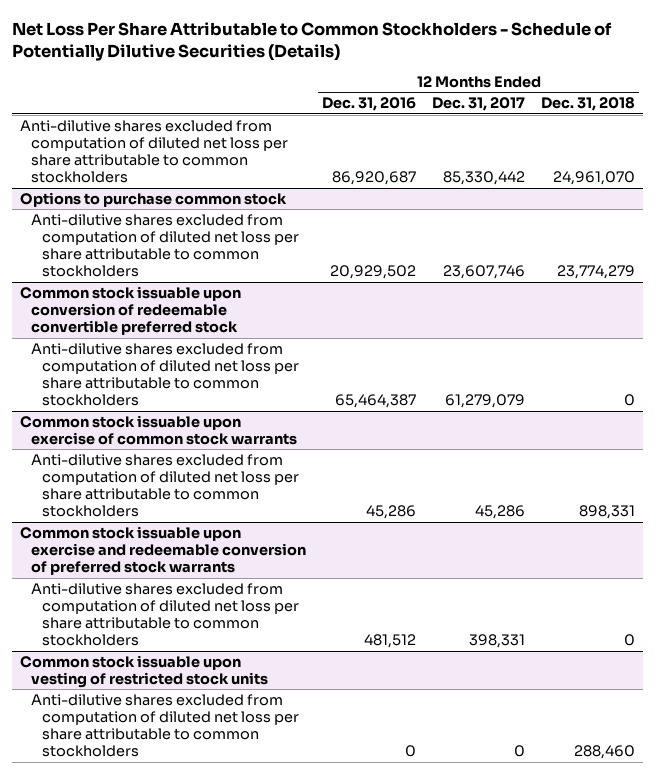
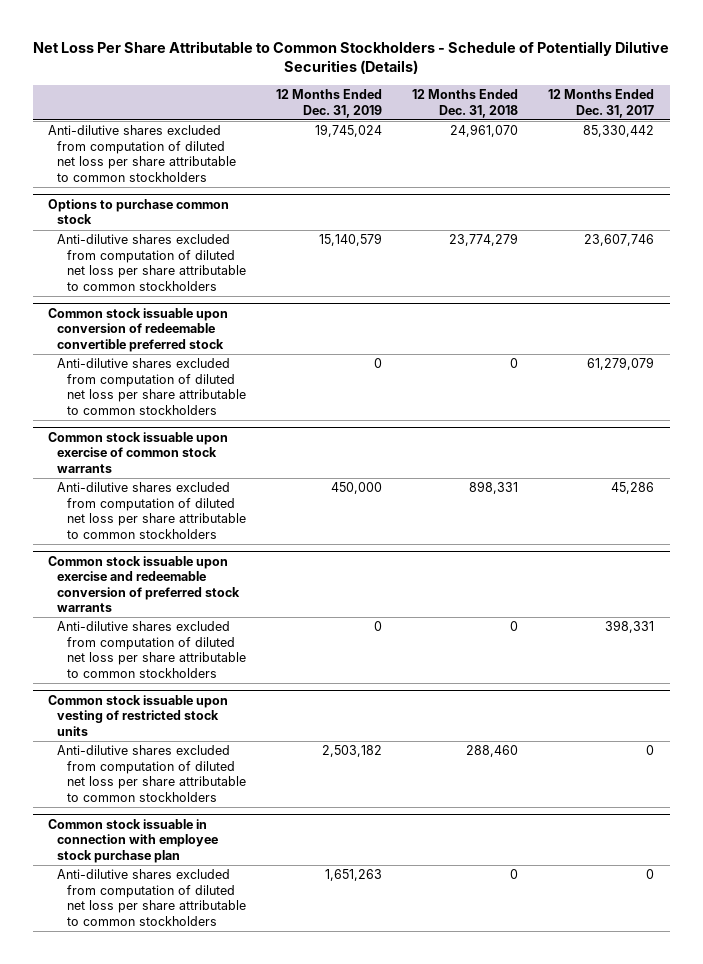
[322,97,417,112] Dec. 31, 2016 -> none
none -> [275,89,382,118] 12 Months Ended Dec. 31, 2019
none -> [48,819,219,863] Common stock issuable in connection with employee stock purchase plan
none -> [57,869,246,926] Anti-dilutive shares excluded from computation of diluted net loss per share attributable to common stockholders

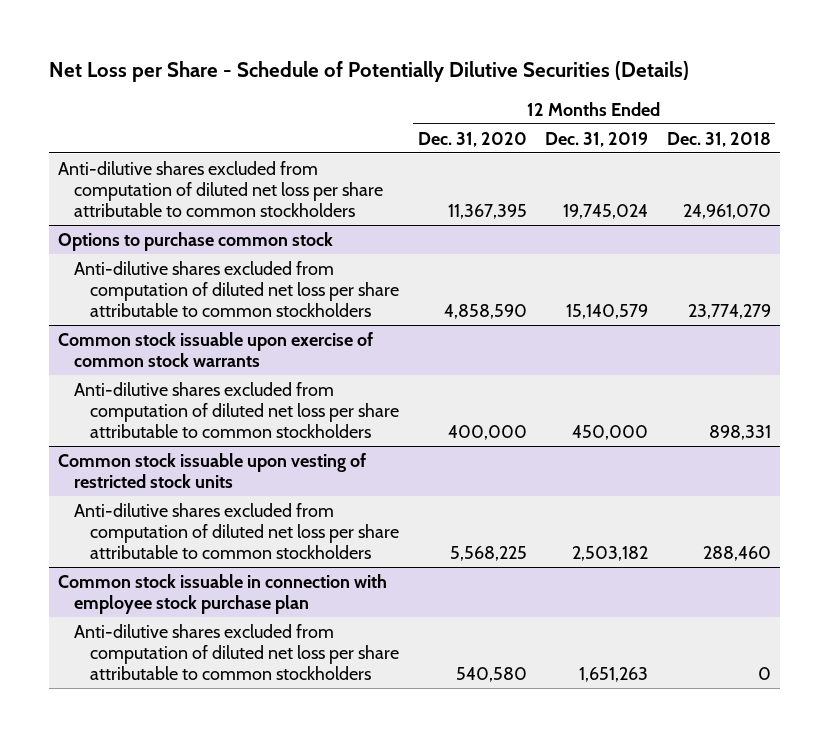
[33,40,670,75] Net Loss Per Share Attributable to Common Stockholders - Schedule of Potentially Dilutive Securities (Details) -> [49,61,690,83] Net Loss per Share - Schedule of Potentially Dilutive Securities (Details)
[548,89,655,118] 12 Months Ended Dec. 31, 2017 -> none
none -> [417,131,527,147] Dec. 31, 2020
[48,308,229,352] Common stock issuable upon conversion of redeemable convertible preferred stock -> none
[57,358,246,415] Anti-dilutive shares excluded from computation of diluted net loss per share attributable to common stockholders -> none
[48,556,241,613] Common stock issuable upon exercise and redeemable conversion of preferred stock warrants -> none
[57,621,246,678] Anti-dilutive shares excluded from computation of diluted net loss per share attributable to common stockholders -> none

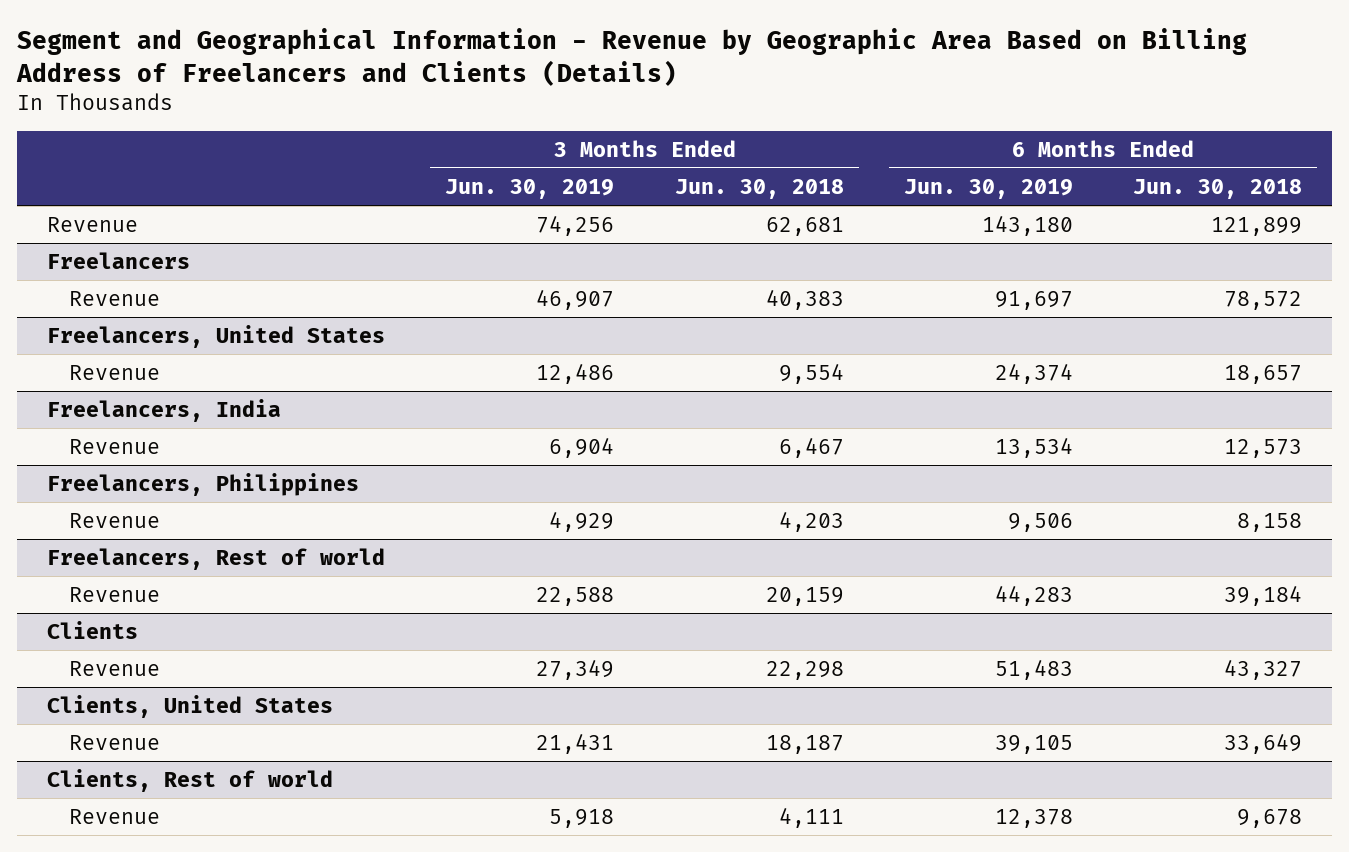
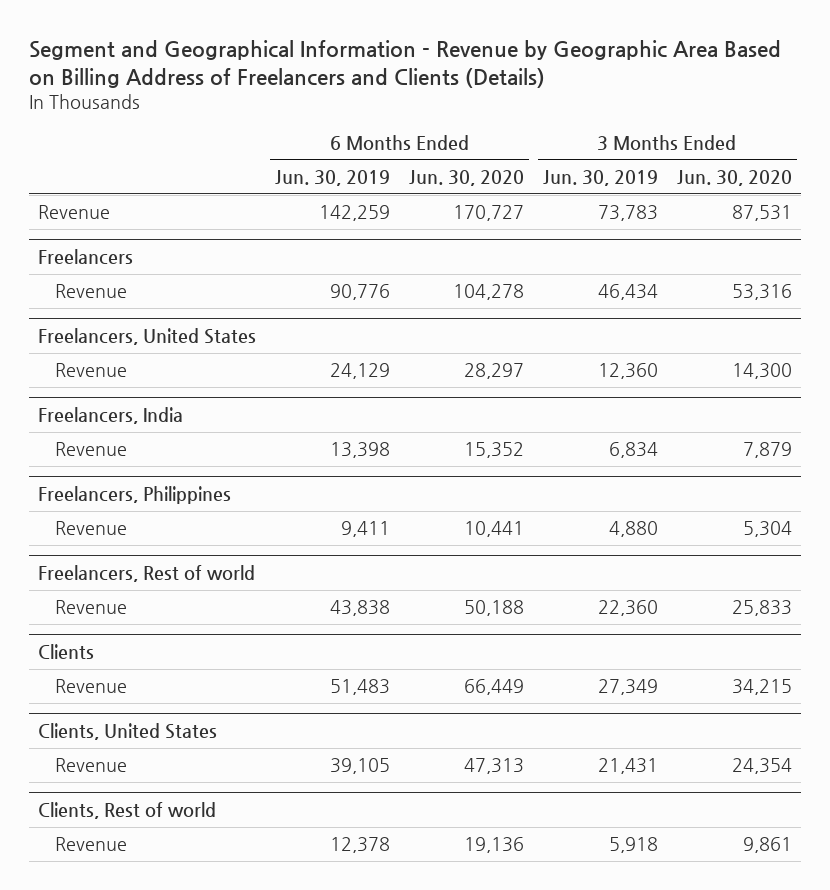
[674,178,844,199] Jun. 30, 2018 -> none
[1133,178,1303,199] Jun. 30, 2018 -> none
none -> [409,169,525,186] Jun. 30, 2020
none -> [676,169,792,186] Jun. 30, 2020
[536,214,615,236] 74,256 -> [597,205,658,222] 73,783
[981,214,1073,236] 143,180 -> [319,205,391,222] 142,259
[536,288,615,310] 46,907 -> [597,284,658,301] 46,434
[994,290,1073,310] 91,697 -> [330,284,391,301] 90,776
[536,362,615,384] 12,486 -> [597,363,658,380] 12,360
[994,362,1073,384] 24,374 -> [330,363,391,380] 24,129
[549,436,615,458] 6,904 -> [608,442,658,459] 6,834
[994,436,1073,458] 13,534 -> [330,442,391,459] 13,398
[549,510,615,532] 4,929 -> [608,521,658,538] 4,880
[1007,512,1073,532] 9,506 -> [341,521,391,538] 9,411
[536,586,615,606] 22,588 -> [597,600,658,617] 22,360
[994,584,1073,606] 44,283 -> [330,600,391,617] 43,838

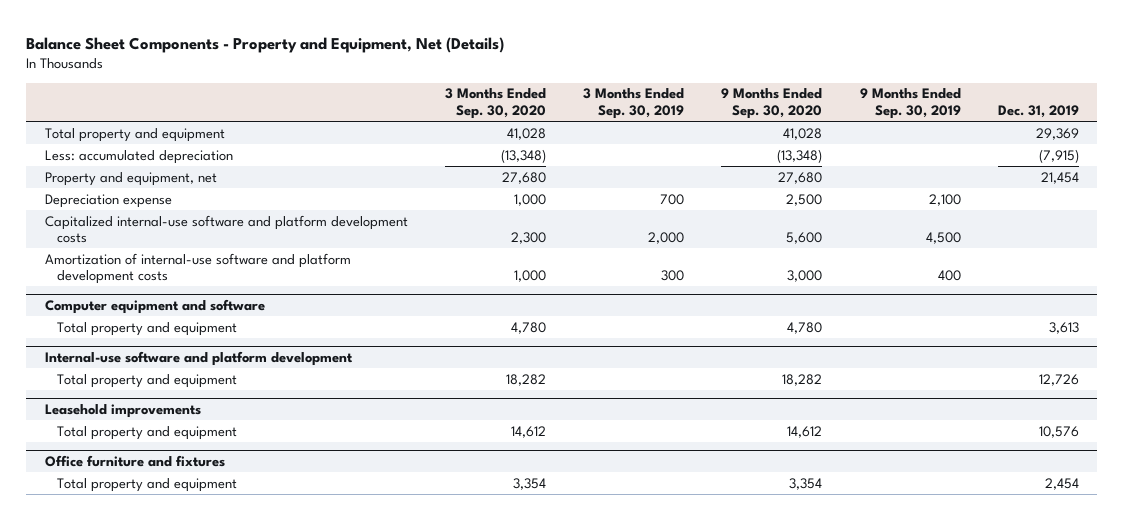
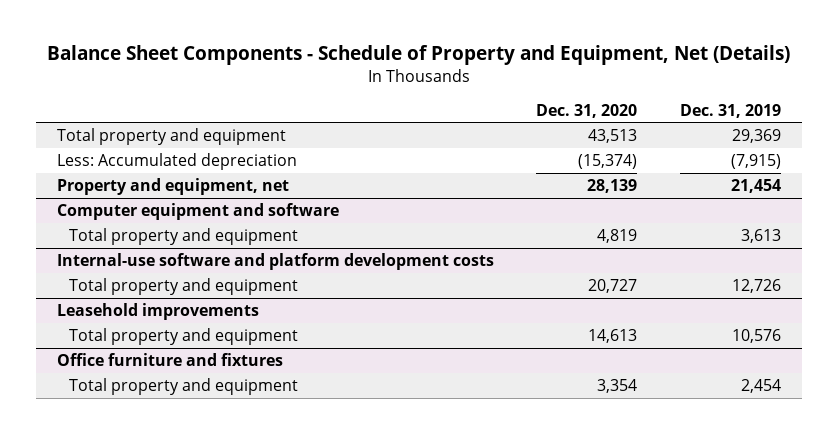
[26,36,505,53] Balance Sheet Components - Property and Equipment, Net (Details) -> [46,45,790,66] Balance Sheet Components - Schedule of Property and Equipment, Net (Details)
[444,88,546,120] 3 Months Ended Sep. 30, 2020 -> none
[583,88,685,120] 3 Months Ended Sep. 30, 2019 -> none
[721,88,823,120] 9 Months Ended Sep. 30, 2020 -> none
[859,88,961,120] 9 Months Ended Sep. 30, 2019 -> none
none -> [536,103,638,118] Dec. 31, 2020
[44,149,233,164] Less: accumulated depreciation -> [57,152,298,170] Less: Accumulated depreciation
[44,193,172,208] Depreciation expense -> none
[44,214,408,244] Capitalized internal-use software and platform development costs -> none
[44,252,351,285] Amortization of internal-use software and platform development costs -> none
[44,350,353,366] Internal-use software and platform development -> [57,252,495,270] Internal-use software and platform development costs

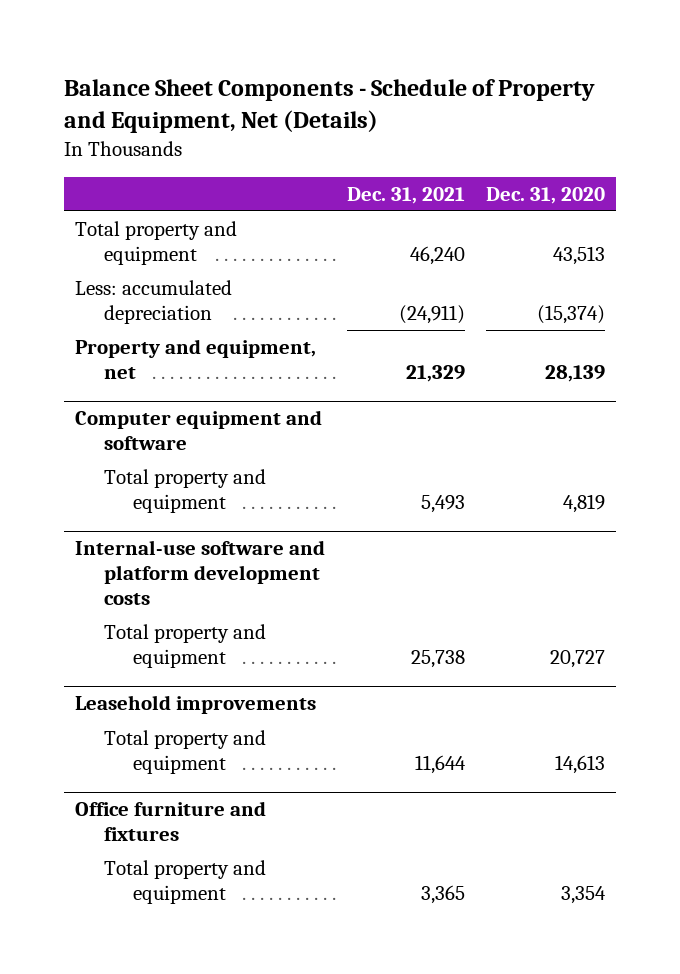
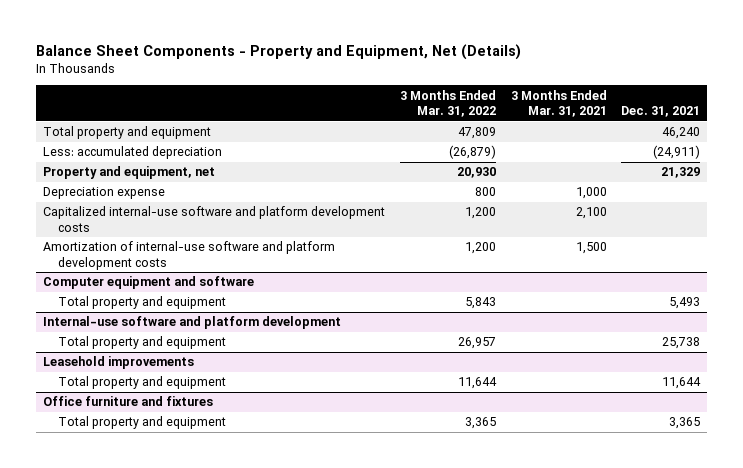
[63,79,595,134] Balance Sheet Components - Schedule of Property and Equipment, Net (Details) -> [36,43,522,60] Balance Sheet Components - Property and Equipment, Net (Details)
[486,186,606,204] Dec. 31, 2020 -> none
none -> [399,89,496,118] 3 Months Ended Mar. 31, 2022
none -> [510,89,607,118] 3 Months Ended Mar. 31, 2021
none -> [43,187,166,200] Depreciation expense
none -> [43,206,386,232] Capitalized internal-use software and platform development costs
none -> [43,241,336,270] Amortization of internal-use software and platform development costs
[74,540,325,605] Internal-use software and platform development costs -> [43,316,342,330] Internal-use software and platform development

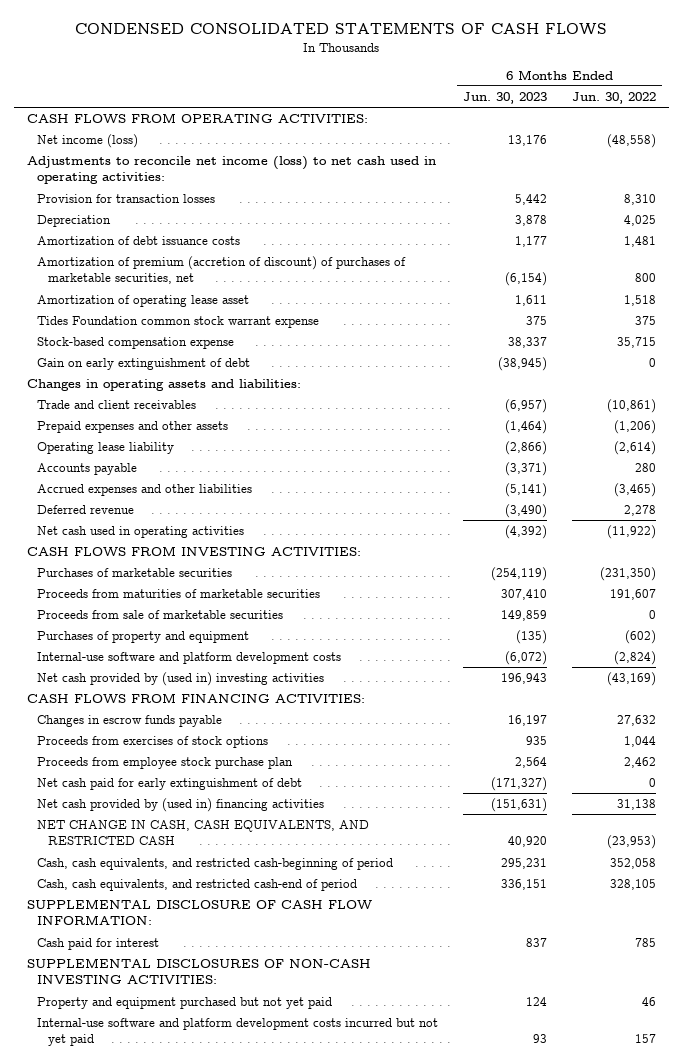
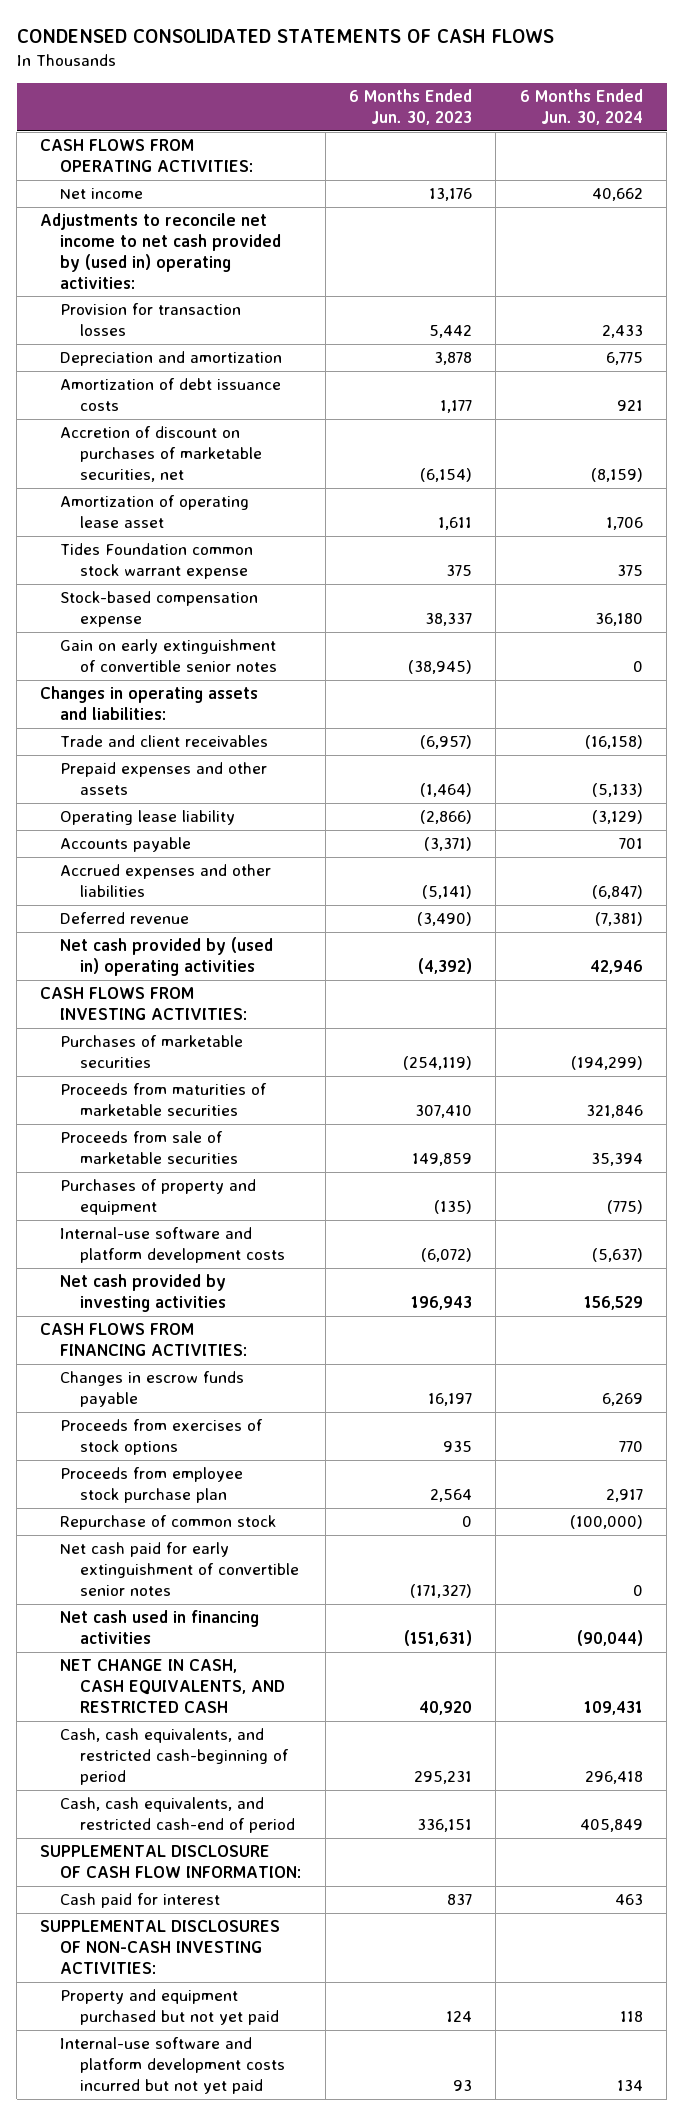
[572,91,657,104] Jun. 30, 2022 -> none
none -> [519,89,643,126] 6 Months Ended Jun. 30, 2024
[37,134,139,149] Net income (loss) -> [60,188,144,200] Net income
[26,156,436,185] Adjustments to reconcile net income (loss) to net cash used in operating activities: -> [40,213,282,289] Adjustments to reconcile net income to net cash provided by (used in) operating activities:
[37,215,112,228] Depreciation -> [60,351,283,367] Depreciation and amortization
[37,256,407,285] Amortization of premium (accretion of discount) of purchases of marketable securities, net -> [60,426,263,482] Accretion of discount on purchases of marketable securities, net
[37,358,251,371] Gain on early extinguishment of debt -> [60,639,278,673] Gain on early extinguishment of convertible senior notes
[37,526,245,539] Net cash used in operating activities -> [60,937,274,977] Net cash provided by (used in) operating activities
[37,672,325,687] Net cash provided by (used in) investing activities -> [60,1274,227,1313] Net cash provided by investing activities
none -> [60,1515,277,1531] Repurchase of common stock
[37,778,303,791] Net cash paid for early extinguishment of debt -> [60,1542,300,1596] Net cash paid for early extinguishment of convertible senior notes
[37,798,325,813] Net cash provided by (used in) financing activities -> [60,1610,260,1645] Net cash used in financing activities

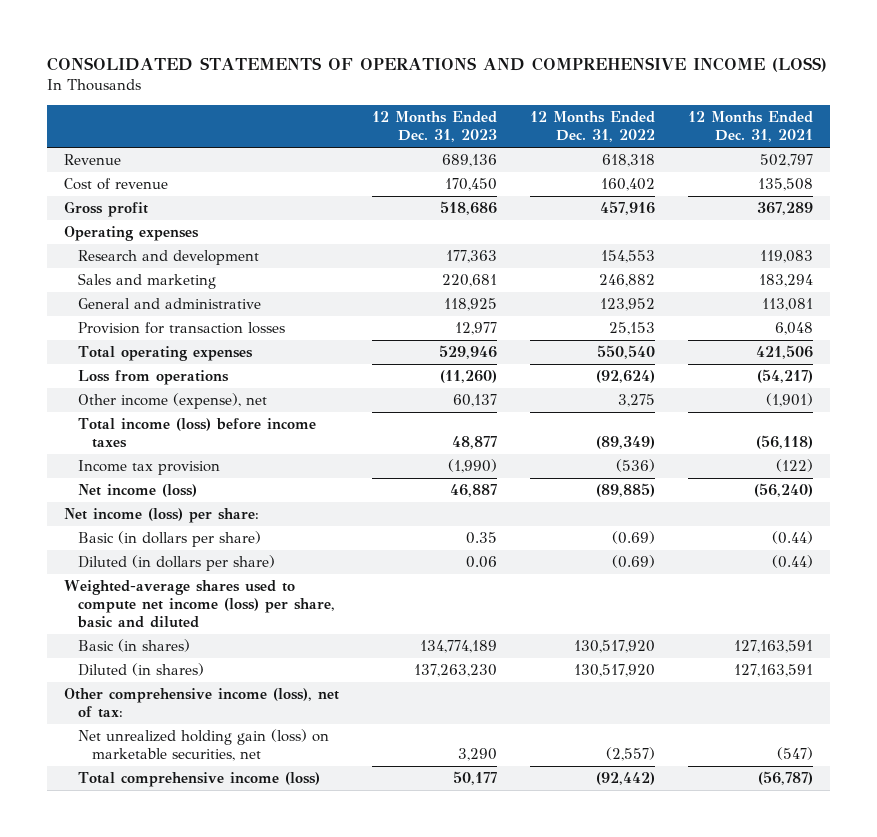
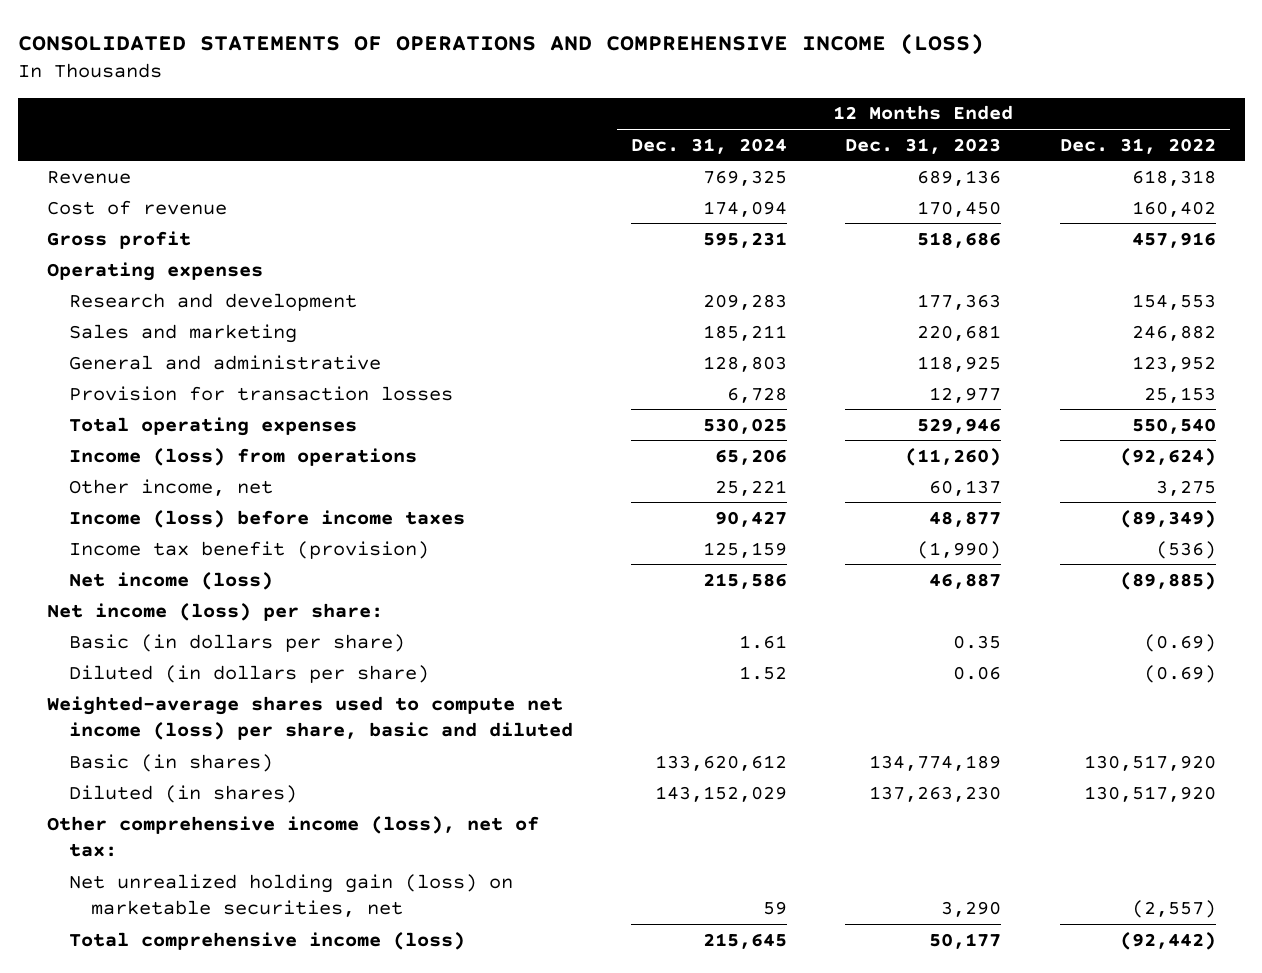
[688,111,814,143] 12 Months Ended Dec. 31, 2021 -> none
none -> [631,137,788,154] Dec. 31, 2024
[77,370,229,386] Loss from operations -> [68,447,417,466] Income (loss) from operations
[77,393,267,410] Other income (expense), net -> [68,478,273,496] Other income, net
[77,418,316,449] Total income (loss) before income taxes -> [68,509,465,528] Income (loss) before income taxes
[77,460,220,476] Income tax provision -> [68,540,429,559] Income tax benefit (provision)

